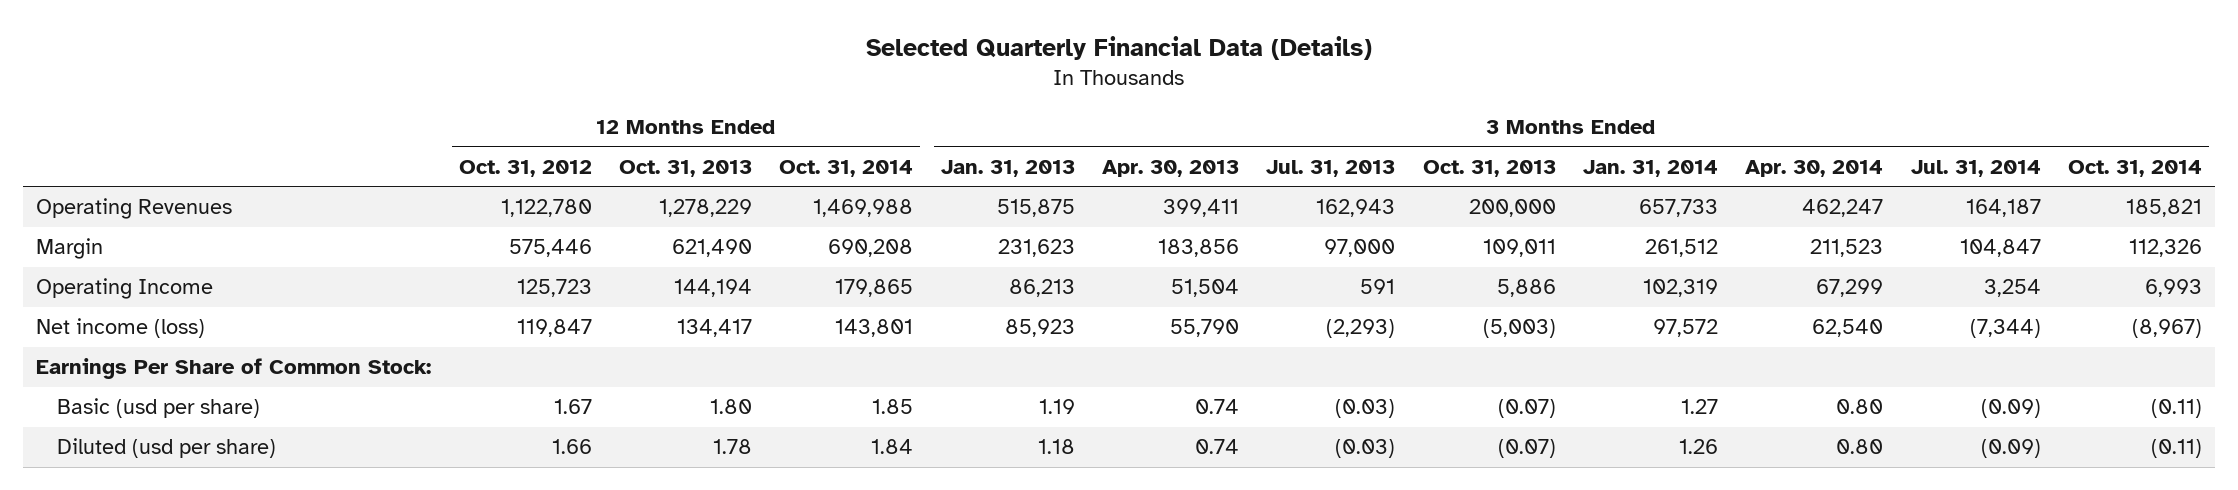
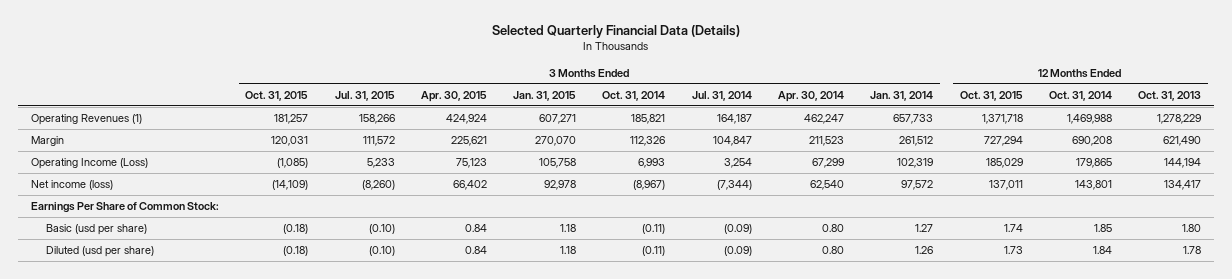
[458,159,592,177] Oct. 31, 2012 -> none
[940,159,1075,177] Jan. 31, 2013 -> none
[1101,159,1239,177] Apr. 30, 2013 -> none
[1266,159,1396,177] Jul. 31, 2013 -> none
[1422,159,1556,177] Oct. 31, 2013 -> none
none -> [245,90,309,101] Oct. 31, 2015
none -> [334,90,395,101] Jul. 31, 2015
none -> [420,90,487,102] Apr. 30, 2015
none -> [513,90,577,101] Jan. 31, 2015
none -> [959,90,1023,101] Oct. 31, 2015
[36,198,233,220] Operating Revenues -> [31,114,143,126] Operating Revenues (1)
[36,278,214,300] Operating Income -> [31,158,149,170] Operating Income (Loss)

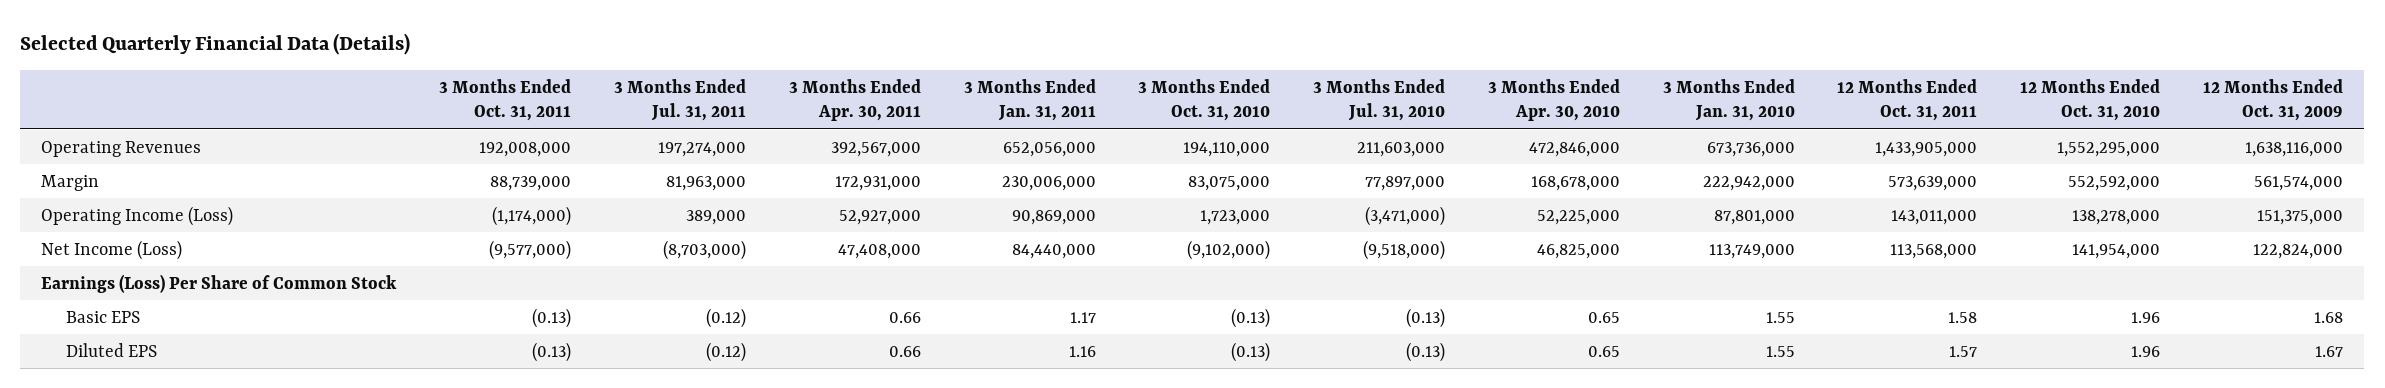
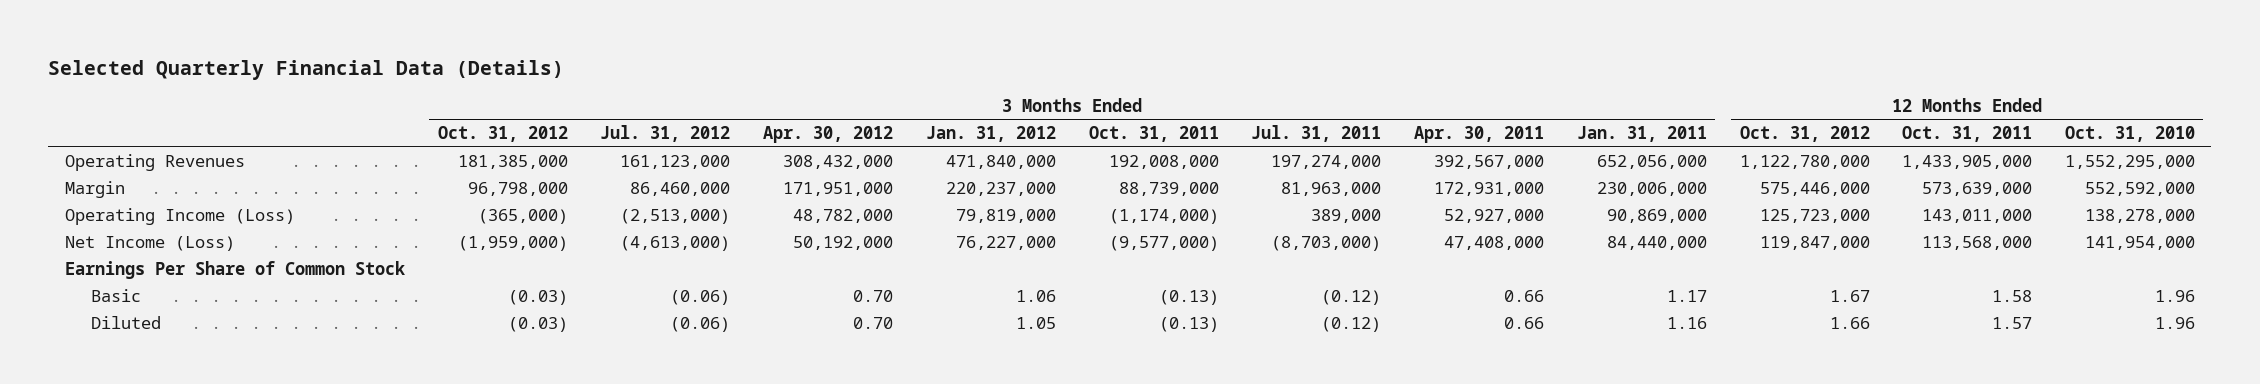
[1138,78,1271,122] 3 Months Ended Oct. 31, 2010 -> none
[1313,78,1446,122] 3 Months Ended Jul. 31, 2010 -> none
[1487,78,1620,122] 3 Months Ended Apr. 30, 2010 -> none
[1662,78,1795,122] 3 Months Ended Jan. 31, 2010 -> none
[2203,78,2344,122] 12 Months Ended Oct. 31, 2009 -> none
none -> [437,126,568,143] Oct. 31, 2012
none -> [600,125,731,143] Jul. 31, 2012
none -> [763,126,894,144] Apr. 30, 2012
none -> [925,126,1056,143] Jan. 31, 2012
none -> [1739,126,1870,143] Oct. 31, 2012
[41,273,398,293] Earnings (Loss) Per Share of Common Stock -> [64,260,405,279] Earnings Per Share of Common Stock
[65,310,140,323] Basic EPS -> [90,288,141,302] Basic
[65,342,157,357] Diluted EPS -> [90,315,161,329] Diluted

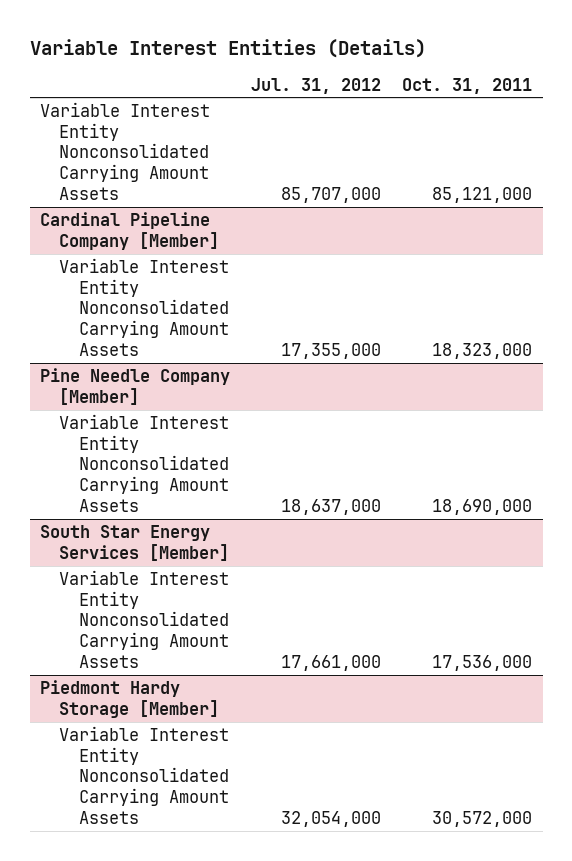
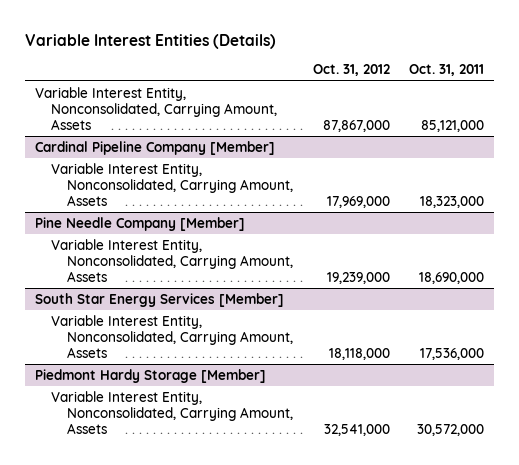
[251,77,382,94] Jul. 31, 2012 -> none
none -> [312,64,390,77] Oct. 31, 2012
[40,101,211,200] Variable Interest Entity Nonconsolidated Carrying Amount Assets -> [34,86,277,131] Variable Interest Entity, Nonconsolidated, Carrying Amount, Assets
[59,257,230,356] Variable Interest Entity Nonconsolidated Carrying Amount Assets -> [50,162,293,207] Variable Interest Entity, Nonconsolidated, Carrying Amount, Assets
[59,413,230,512] Variable Interest Entity Nonconsolidated Carrying Amount Assets -> [50,238,293,283] Variable Interest Entity, Nonconsolidated, Carrying Amount, Assets
[59,569,230,668] Variable Interest Entity Nonconsolidated Carrying Amount Assets -> [50,314,293,359] Variable Interest Entity, Nonconsolidated, Carrying Amount, Assets
[59,725,230,824] Variable Interest Entity Nonconsolidated Carrying Amount Assets -> [50,390,293,435] Variable Interest Entity, Nonconsolidated, Carrying Amount, Assets

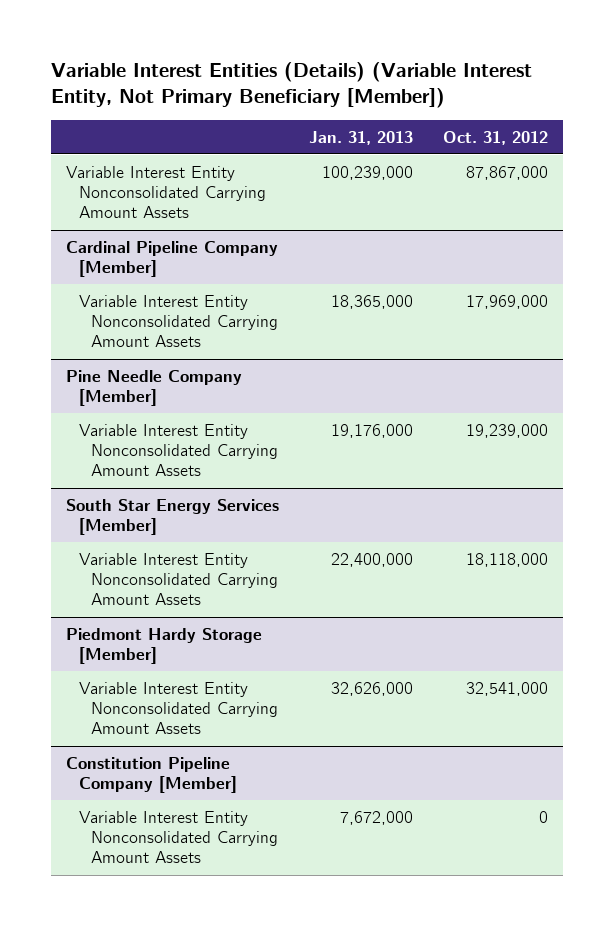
[24,33,276,49] Variable Interest Entities (Details) -> [51,62,533,109] Variable Interest Entities (Details) (Variable Interest Entity, Not Primary Beneficiary [Member])
[409,64,485,77] Oct. 31, 2011 -> none
none -> [309,130,414,145] Jan. 31, 2013
[34,86,277,131] Variable Interest Entity, Nonconsolidated, Carrying Amount, Assets -> [66,165,266,219] Variable Interest Entity Nonconsolidated Carrying Amount Assets
[50,162,293,207] Variable Interest Entity, Nonconsolidated, Carrying Amount, Assets -> [78,294,278,348] Variable Interest Entity Nonconsolidated Carrying Amount Assets
[50,238,293,283] Variable Interest Entity, Nonconsolidated, Carrying Amount, Assets -> [78,423,278,477] Variable Interest Entity Nonconsolidated Carrying Amount Assets
[50,314,293,359] Variable Interest Entity, Nonconsolidated, Carrying Amount, Assets -> [78,552,278,606] Variable Interest Entity Nonconsolidated Carrying Amount Assets
[50,390,293,435] Variable Interest Entity, Nonconsolidated, Carrying Amount, Assets -> [78,681,278,735] Variable Interest Entity Nonconsolidated Carrying Amount Assets
none -> [66,756,237,794] Constitution Pipeline Company [Member]
none -> [78,810,278,864] Variable Interest Entity Nonconsolidated Carrying Amount Assets

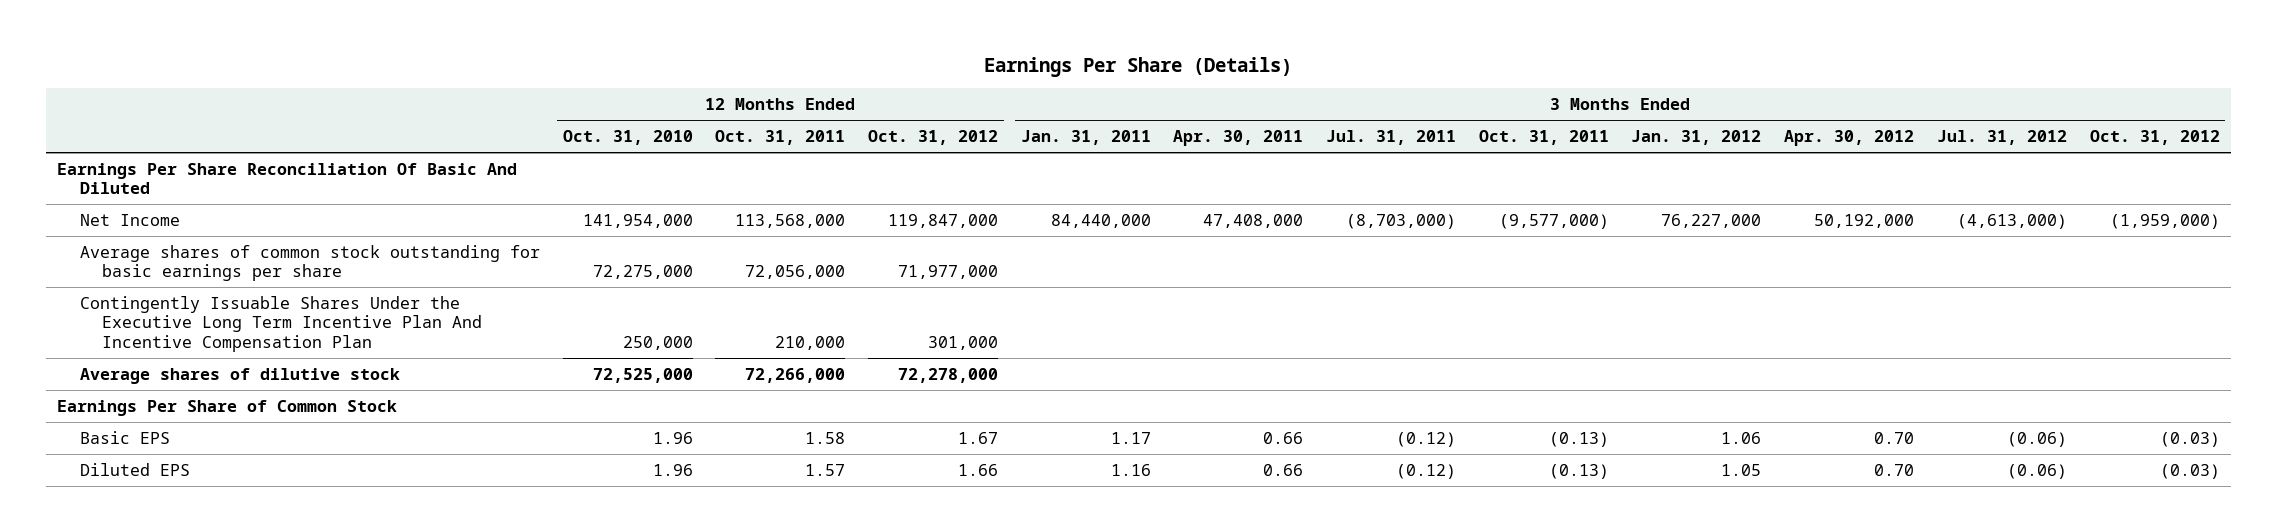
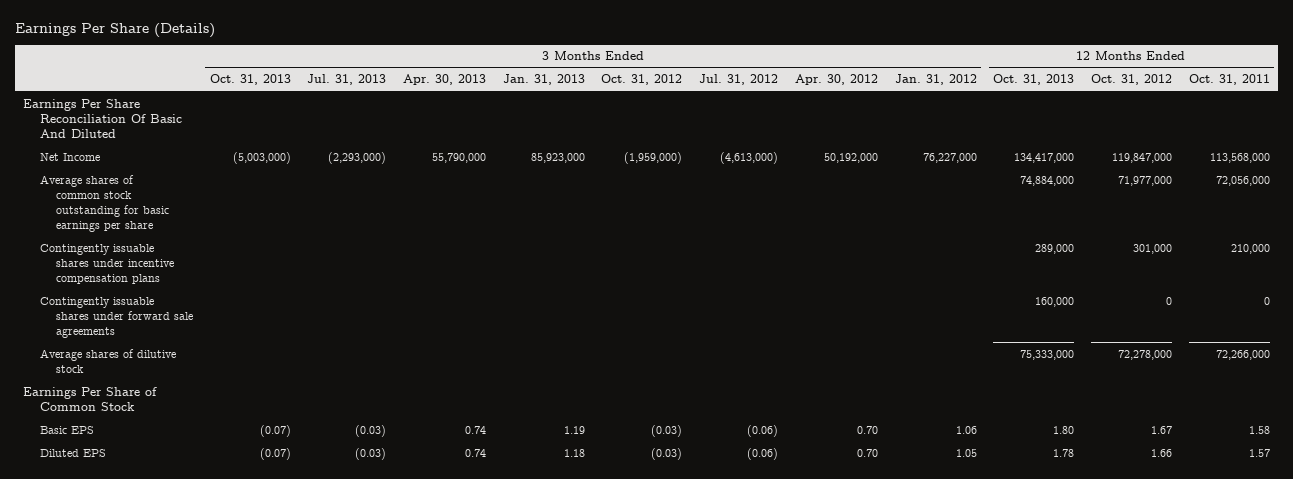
[562,130,693,146] Oct. 31, 2010 -> none
[1020,130,1151,146] Jan. 31, 2011 -> none
[1173,130,1304,147] Apr. 30, 2011 -> none
[1326,130,1457,146] Jul. 31, 2011 -> none
[1478,130,1609,146] Oct. 31, 2011 -> none
none -> [209,74,291,86] Oct. 31, 2013
none -> [307,74,387,86] Jul. 31, 2013
none -> [403,74,487,86] Apr. 30, 2013
none -> [502,74,585,86] Jan. 31, 2013
none -> [993,74,1075,86] Oct. 31, 2013
[79,296,483,352] Contingently Issuable Shares Under the Executive Long Term Incentive Plan And Incentive Compensation Plan -> [39,243,174,284] Contingently issuable shares under incentive compensation plans
none -> [39,296,193,338] Contingently issuable shares under forward sale agreements

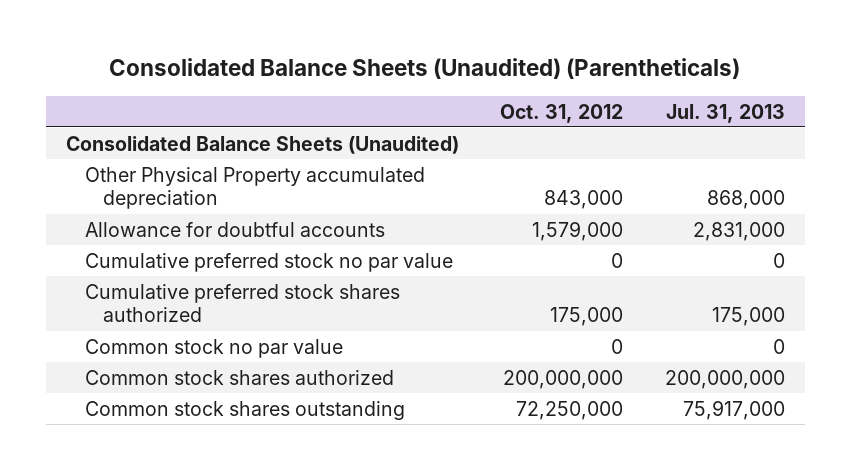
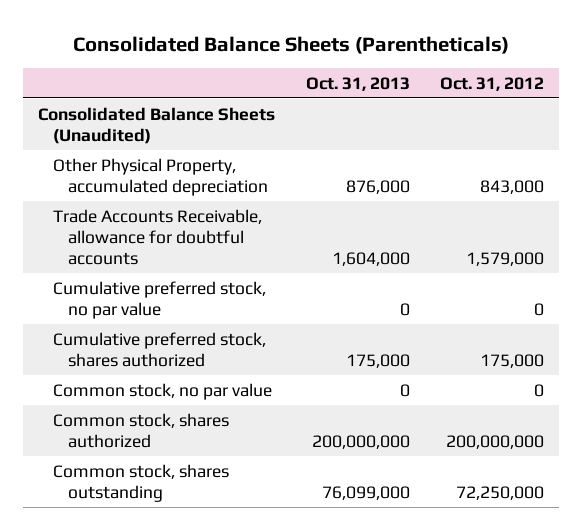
[109,58,741,80] Consolidated Balance Sheets (Unaudited) (Parentheticals) -> [73,35,510,54] Consolidated Balance Sheets (Parentheticals)
[665,103,785,123] Jul. 31, 2013 -> none
none -> [305,76,410,91] Oct. 31, 2013
[84,166,425,210] Other Physical Property accumulated depreciation -> [52,157,268,196] Other Physical Property, accumulated depreciation
[84,221,385,237] Allowance for doubtful accounts -> [52,208,262,265] Trade Accounts Receivable, allowance for doubtful accounts
[84,252,453,272] Cumulative preferred stock no par value -> [52,280,266,319] Cumulative preferred stock, no par value
[84,283,400,323] Cumulative preferred stock shares authorized -> [52,331,266,367] Cumulative preferred stock, shares authorized
[84,338,343,358] Common stock no par value -> [52,382,272,400] Common stock, no par value
[84,369,394,385] Common stock shares authorized -> [52,412,229,448] Common stock, shares authorized
[84,400,405,420] Common stock shares outstanding -> [52,463,229,502] Common stock, shares outstanding

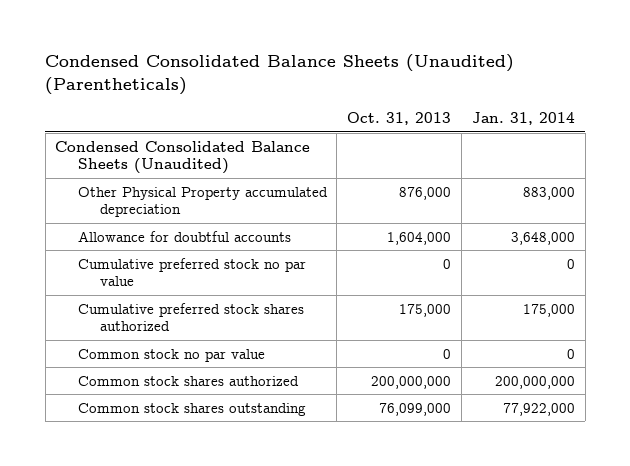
[73,35,510,54] Consolidated Balance Sheets (Parentheticals) -> [45,54,515,95] Condensed Consolidated Balance Sheets (Unaudited) (Parentheticals)
[439,76,544,91] Oct. 31, 2012 -> none
none -> [471,111,575,125] Jan. 31, 2014
[38,106,276,144] Consolidated Balance Sheets (Unaudited) -> [55,140,311,175] Condensed Consolidated Balance Sheets (Unaudited)
[52,157,268,196] Other Physical Property, accumulated depreciation -> [77,186,328,218] Other Physical Property accumulated depreciation
[52,208,262,265] Trade Accounts Receivable, allowance for doubtful accounts -> [77,230,291,242] Allowance for doubtful accounts
[52,280,266,319] Cumulative preferred stock, no par value -> [77,257,306,287] Cumulative preferred stock no par value
[52,331,266,367] Cumulative preferred stock, shares authorized -> [77,302,304,332] Cumulative preferred stock shares authorized
[52,382,272,400] Common stock, no par value -> [77,348,265,362] Common stock no par value
[52,412,229,448] Common stock, shares authorized -> [77,375,299,386] Common stock shares authorized
[52,463,229,502] Common stock, shares outstanding -> [77,402,306,416] Common stock shares outstanding

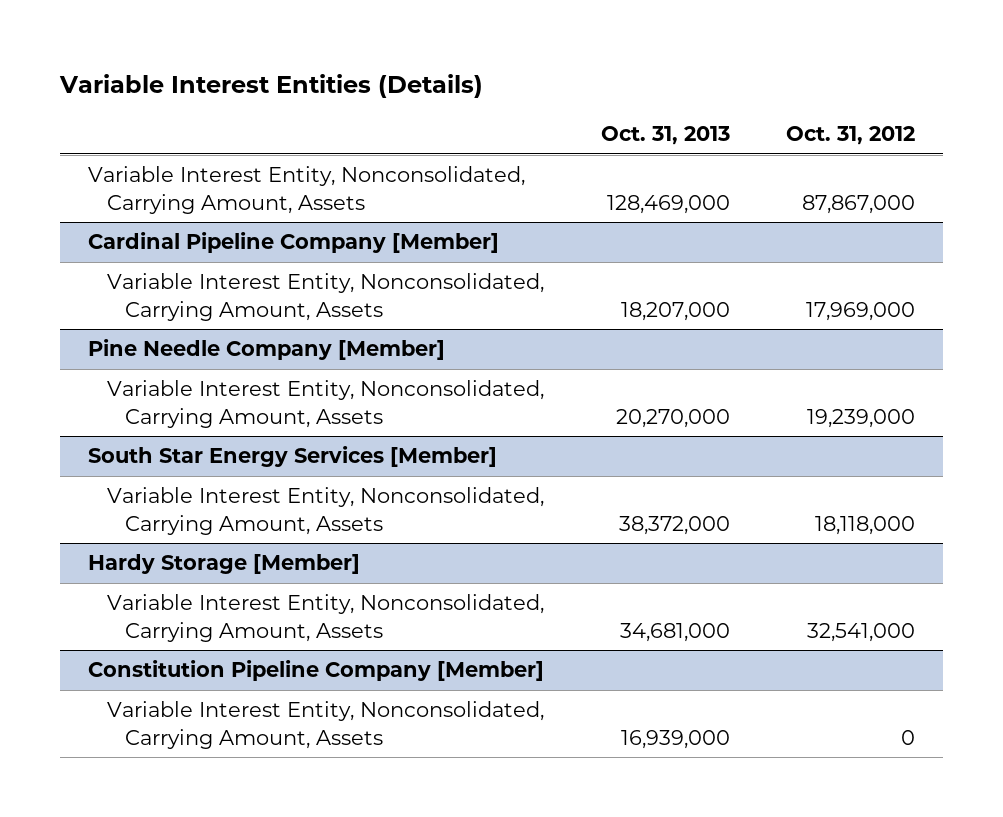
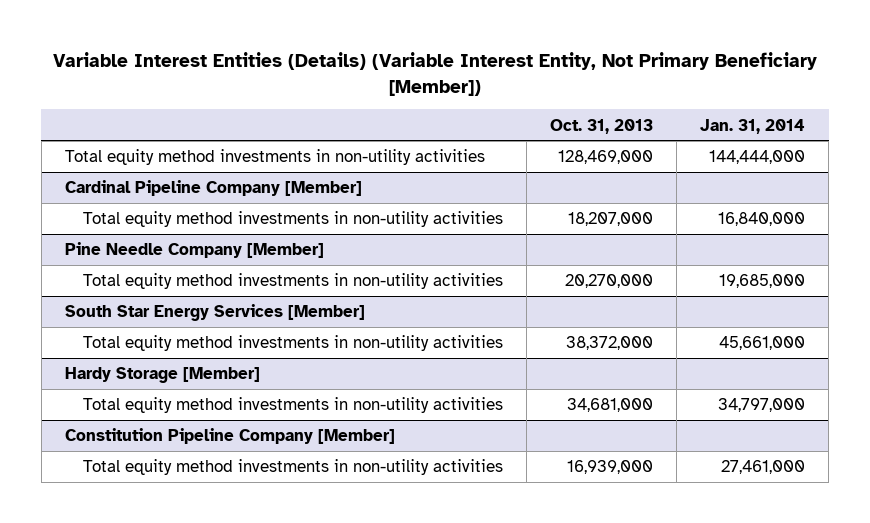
[59,73,484,98] Variable Interest Entities (Details) -> [52,51,817,96] Variable Interest Entities (Details) (Variable Interest Entity, Not Primary Beneficiary [Member])
[786,126,916,146] Oct. 31, 2012 -> none
none -> [700,118,806,134] Jan. 31, 2014
[88,166,526,214] Variable Interest Entity, Nonconsolidated, Carrying Amount, Assets -> [64,149,485,166] Total equity method investments in non-utility activities
[106,273,544,321] Variable Interest Entity, Nonconsolidated, Carrying Amount, Assets -> [83,211,504,228] Total equity method investments in non-utility activities
[106,380,544,428] Variable Interest Entity, Nonconsolidated, Carrying Amount, Assets -> [83,273,504,290] Total equity method investments in non-utility activities
[106,487,544,535] Variable Interest Entity, Nonconsolidated, Carrying Amount, Assets -> [83,335,504,352] Total equity method investments in non-utility activities
[106,594,544,642] Variable Interest Entity, Nonconsolidated, Carrying Amount, Assets -> [83,397,504,414] Total equity method investments in non-utility activities
[106,701,544,749] Variable Interest Entity, Nonconsolidated, Carrying Amount, Assets -> [83,459,504,476] Total equity method investments in non-utility activities

